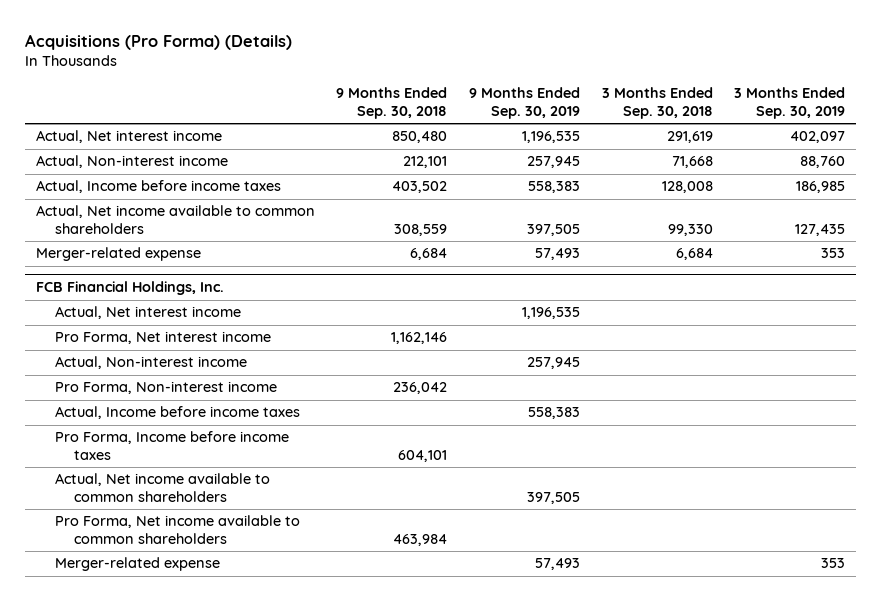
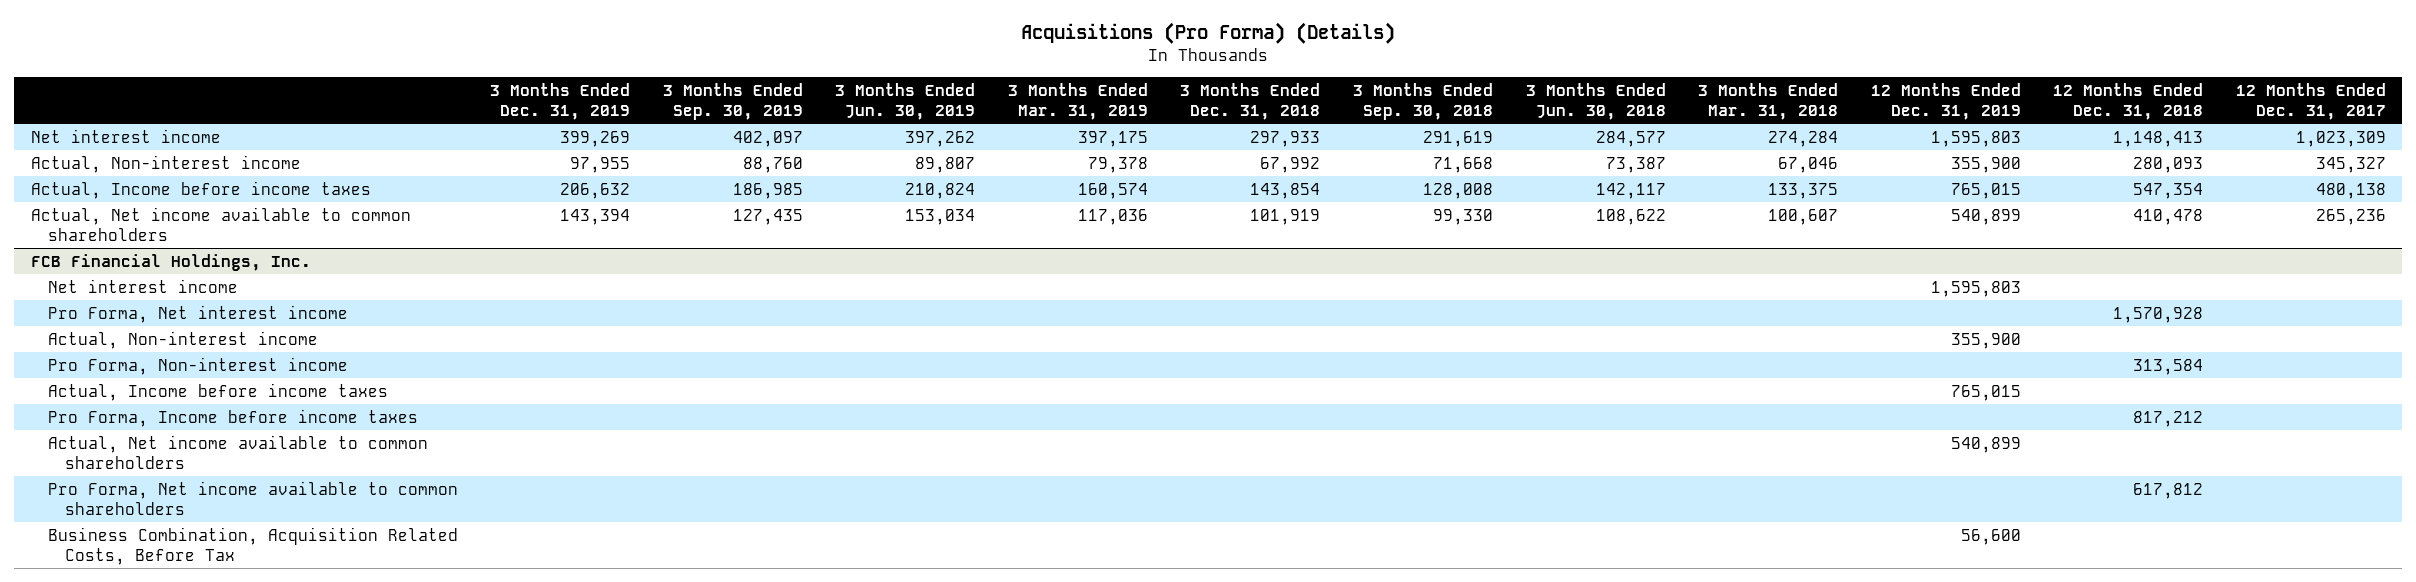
[336,87,448,119] 9 Months Ended Sep. 30, 2018 -> none
[468,87,580,119] 9 Months Ended Sep. 30, 2019 -> none
none -> [490,82,631,120] 3 Months Ended Dec. 31, 2019
none -> [835,82,976,120] 3 Months Ended Jun. 30, 2019
none -> [1007,82,1148,120] 3 Months Ended Mar. 31, 2019
none -> [1180,82,1321,120] 3 Months Ended Dec. 31, 2018
none -> [1525,82,1666,120] 3 Months Ended Jun. 30, 2018
none -> [1698,82,1839,120] 3 Months Ended Mar. 31, 2018
none -> [1870,82,2021,120] 12 Months Ended Dec. 31, 2019
none -> [2053,82,2204,120] 12 Months Ended Dec. 31, 2018
none -> [2235,82,2386,120] 12 Months Ended Dec. 31, 2017
[35,130,222,144] Actual, Net interest income -> [30,128,221,143] Net interest income
[35,247,201,262] Merger-related expense -> none
[54,306,241,320] Actual, Net interest income -> [47,278,238,293] Net interest income
[54,557,220,572] Merger-related expense -> none
none -> [47,526,458,565] Business Combination, Acquisition Related Costs, Before Tax

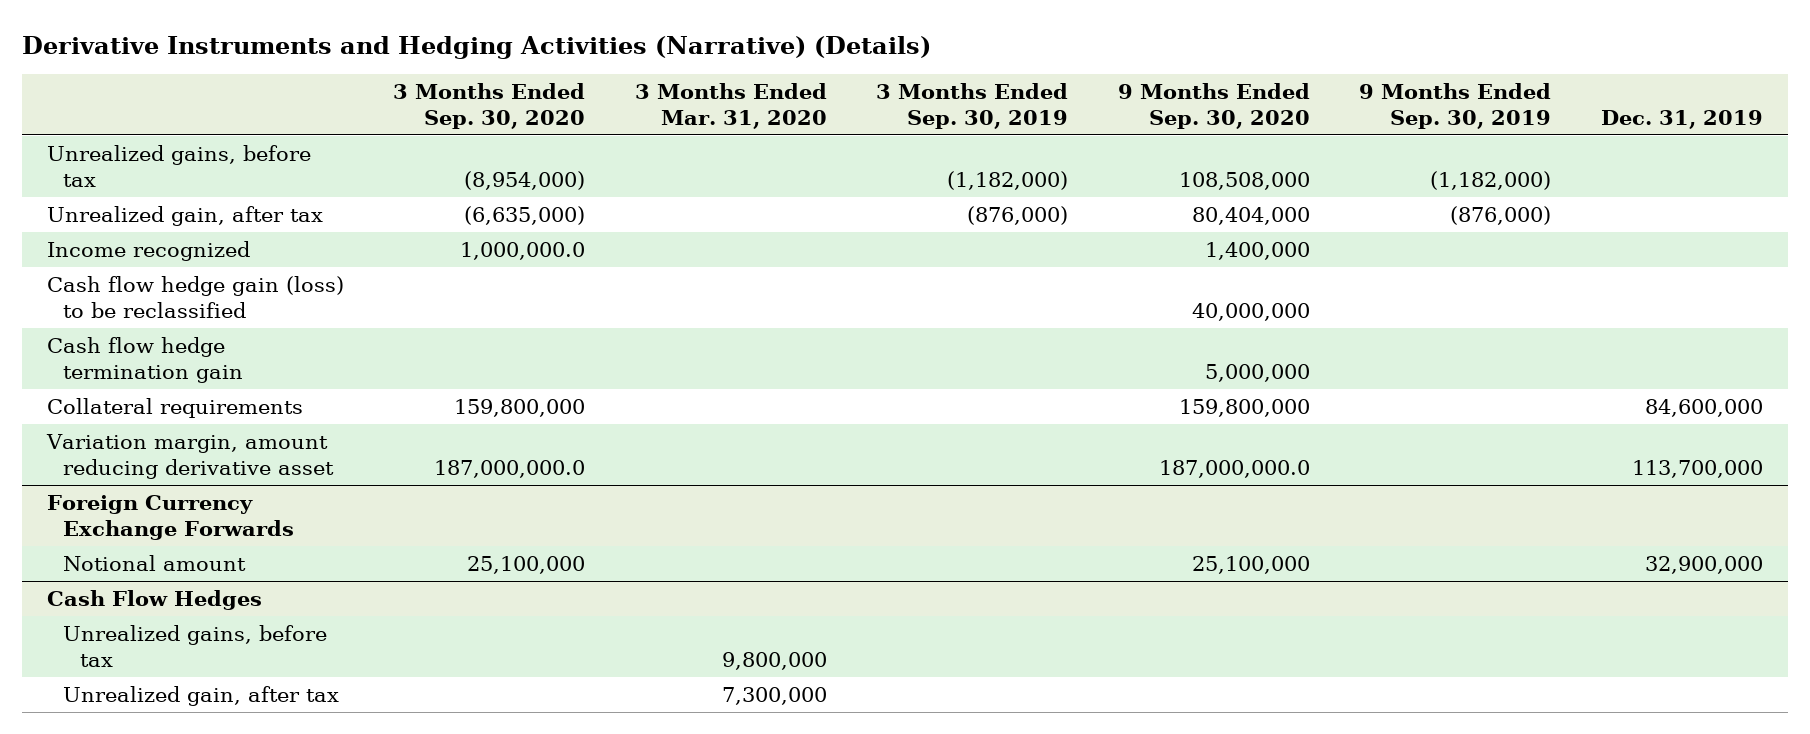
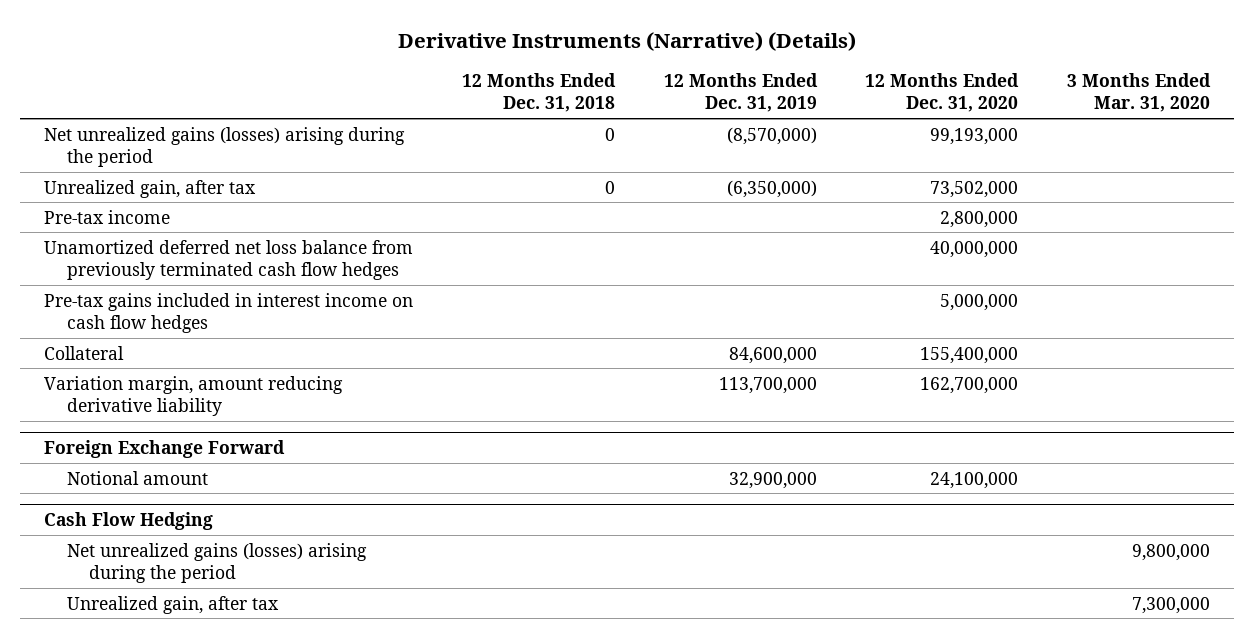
[21,35,931,59] Derivative Instruments and Hedging Activities (Narrative) (Details) -> [398,31,857,51] Derivative Instruments (Narrative) (Details)
[393,83,586,129] 3 Months Ended Sep. 30, 2020 -> none
[876,83,1069,129] 3 Months Ended Sep. 30, 2019 -> none
[1117,83,1310,129] 9 Months Ended Sep. 30, 2020 -> none
[1359,83,1552,129] 9 Months Ended Sep. 30, 2019 -> none
[1601,109,1764,129] Dec. 31, 2019 -> none
none -> [462,72,617,113] 12 Months Ended Dec. 31, 2018
none -> [663,72,818,113] 12 Months Ended Dec. 31, 2019
none -> [865,72,1020,113] 12 Months Ended Dec. 31, 2020
[46,144,311,187] Unrealized gains, before tax -> [44,126,406,167] Net unrealized gains (losses) arising during the period
[46,240,250,261] Income recognized -> [44,209,171,224] Pre-tax income
[46,275,344,318] Cash flow hedge gain (loss) to be reclassified -> [44,239,414,280] Unamortized deferred net loss balance from previously terminated cash flow hedges
[46,336,244,383] Cash flow hedge termination gain -> [44,292,414,333] Pre-tax gains included in interest income on cash flow hedges
[46,397,303,418] Collateral requirements -> [44,345,125,360] Collateral
[45,433,335,479] Variation margin, amount reducing derivative asset -> [44,375,344,416] Variation margin, amount reducing derivative liability
[46,494,295,540] Foreign Currency Exchange Forwards -> [44,439,286,458] Foreign Exchange Forward
[46,589,262,610] Cash Flow Hedges -> [44,511,214,530] Cash Flow Hedging
[63,624,328,667] Unrealized gains, before tax -> [66,542,367,583] Net unrealized gains (losses) arising during the period

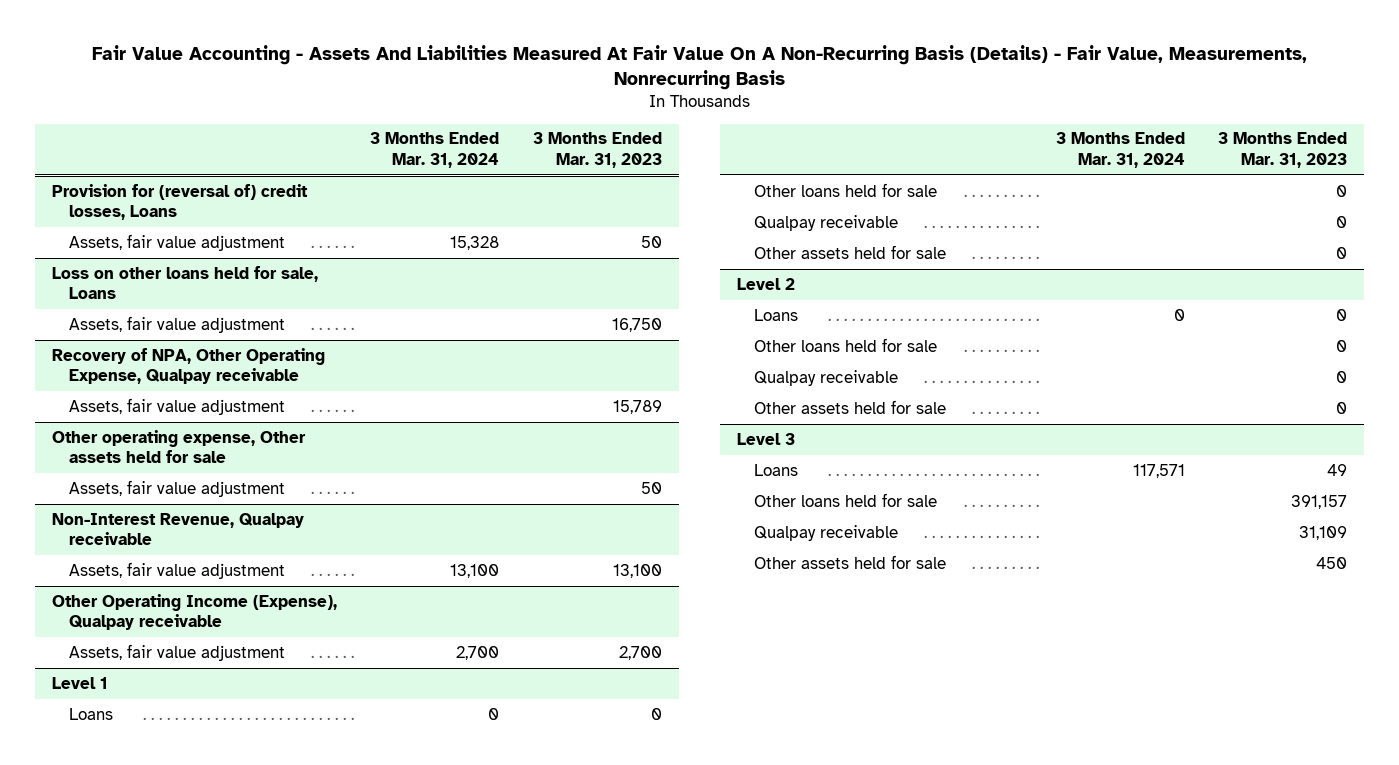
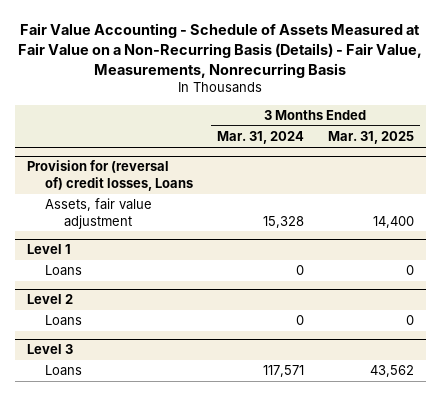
[91,45,1307,91] Fair Value Accounting - Assets And Liabilities Measured At Fair Value On A Non-Recurring Basis (Details) - Fair Value, Measurements, Nonrecurring Basis -> [18,22,423,78] Fair Value Accounting - Schedule of Assets Measured at Fair Value on a Non-Recurring Basis (Details) - Fair Value, Measurements, Nonrecurring Basis
[533,132,663,169] 3 Months Ended Mar. 31, 2023 -> none
none -> [327,131,414,145] Mar. 31, 2025
[51,265,318,300] Loss on other loans held for sale, Loans -> none
[68,315,285,333] Assets, fair value adjustment -> none
[51,347,325,385] Recovery of NPA, Other Operating Expense, Qualpay receivable -> none
[68,397,285,415] Assets, fair value adjustment -> none
[51,429,306,464] Other operating expense, Other assets held for sale -> none
[68,479,285,497] Assets, fair value adjustment -> none
[51,512,304,546] Non-Interest Revenue, Qualpay receivable -> none
[68,561,285,579] Assets, fair value adjustment -> none
[51,593,337,631] Other Operating Income (Expense), Qualpay receivable -> none
[68,643,285,661] Assets, fair value adjustment -> none
[753,182,937,197] Other loans held for sale -> none
[753,214,898,231] Qualpay receivable -> none
[753,244,946,259] Other assets held for sale -> none
[753,337,937,352] Other loans held for sale -> none
[753,369,898,386] Qualpay receivable -> none
[753,399,946,414] Other assets held for sale -> none
[753,492,937,507] Other loans held for sale -> none
[753,524,898,541] Qualpay receivable -> none
[753,554,946,569] Other assets held for sale -> none

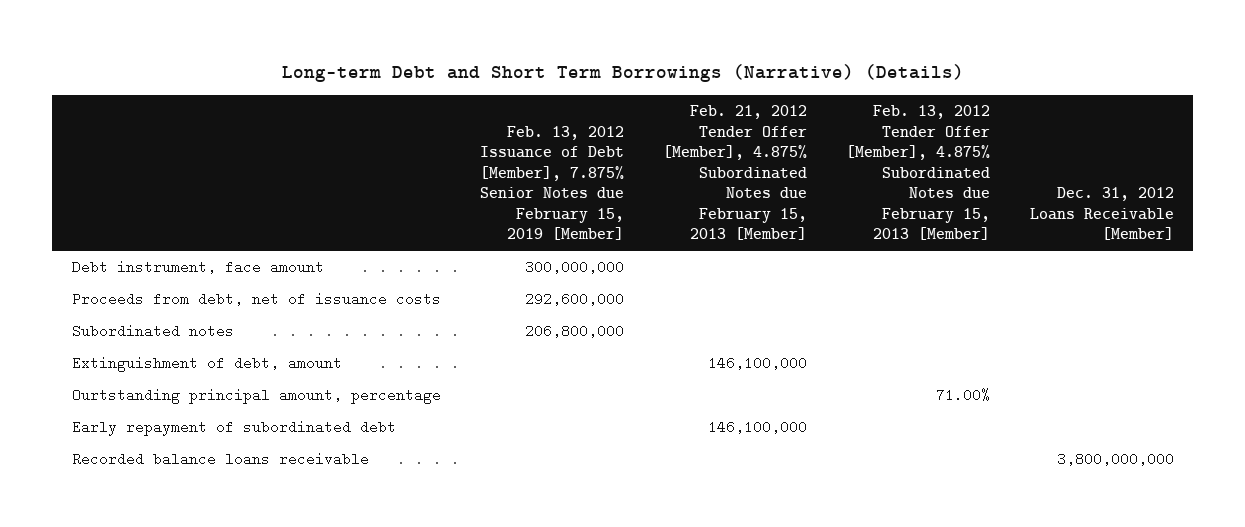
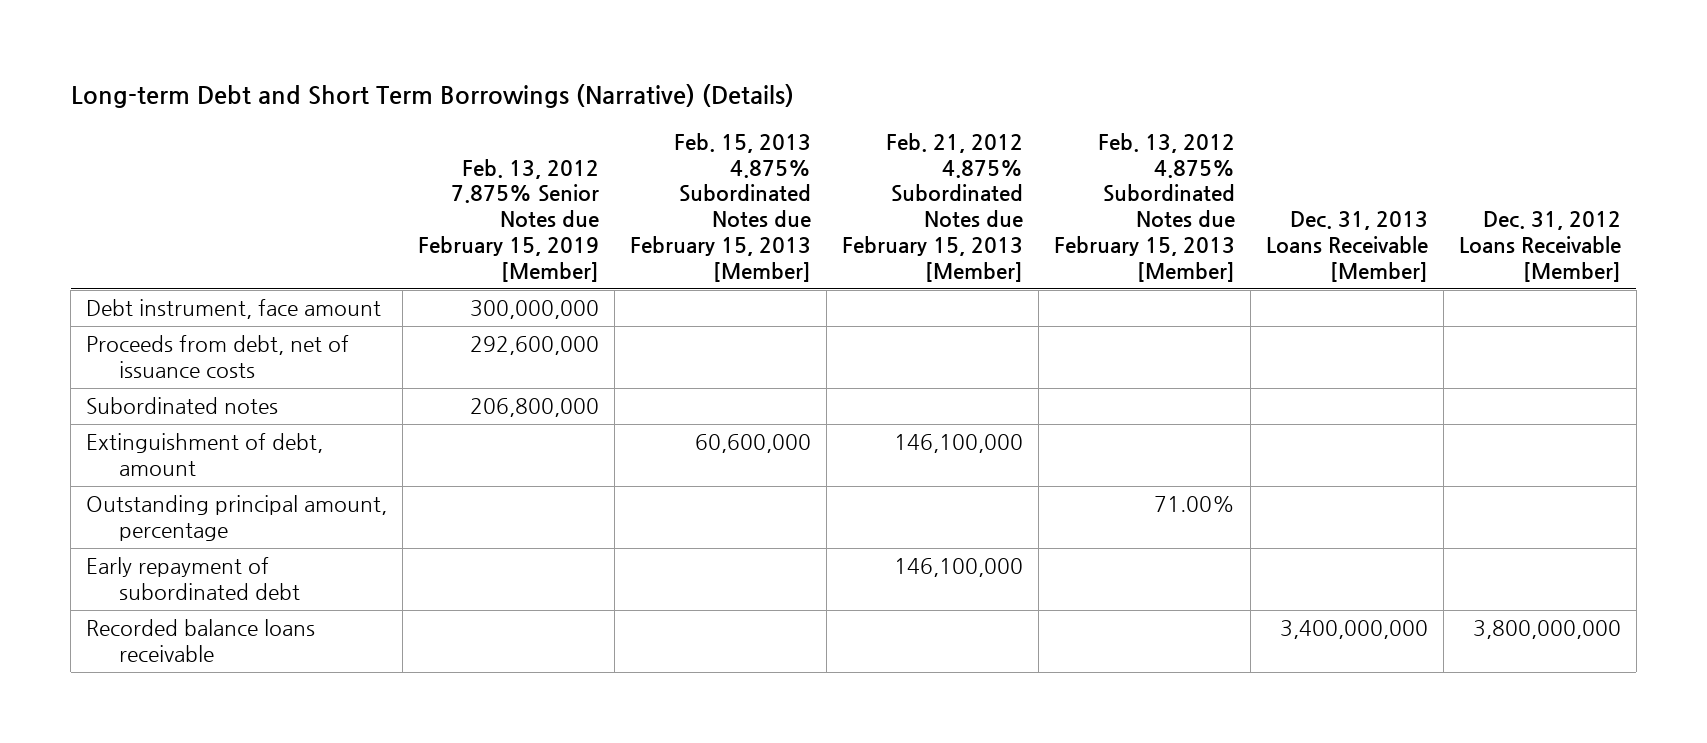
[479,125,624,241] Feb. 13, 2012 Issuance of Debt [Member], 7.875% Senior Notes due February 15, 2019 [Member] -> none
[663,105,808,241] Feb. 21, 2012 Tender Offer [Member], 4.875% Subordinated Notes due February 15, 2013 [Member] -> none
[846,105,991,241] Feb. 13, 2012 Tender Offer [Member], 4.875% Subordinated Notes due February 15, 2013 [Member] -> none
none -> [418,158,600,283] Feb. 13, 2012 7.875% Senior Notes due February 15, 2019 [Member]
none -> [630,132,812,283] Feb. 15, 2013 4.875% Subordinated Notes due February 15, 2013 [Member]
none -> [842,132,1024,283] Feb. 21, 2012 4.875% Subordinated Notes due February 15, 2013 [Member]
none -> [1054,132,1236,283] Feb. 13, 2012 4.875% Subordinated Notes due February 15, 2013 [Member]
none -> [1266,211,1429,283] Dec. 31, 2013 Loans Receivable [Member]
[71,388,441,405] Ourtstanding principal amount, percentage -> [86,495,388,541] Outstanding principal amount, percentage

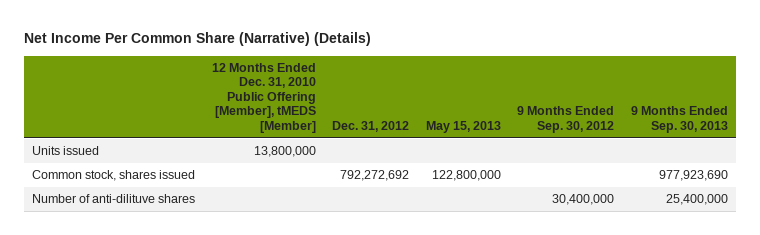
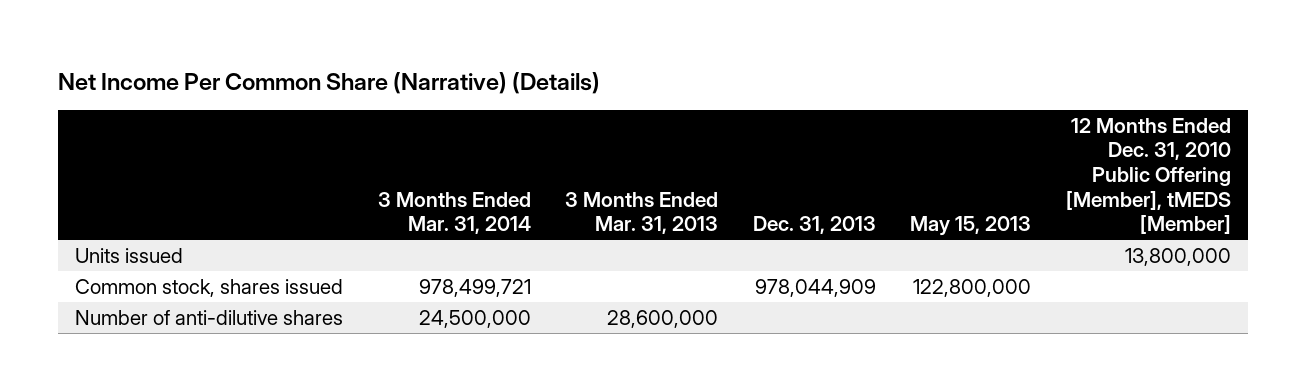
[332,120,410,132] Dec. 31, 2012 -> none
[517,106,615,133] 9 Months Ended Sep. 30, 2012 -> none
[630,106,728,133] 9 Months Ended Sep. 30, 2013 -> none
none -> [377,191,531,235] 3 Months Ended Mar. 31, 2014
none -> [565,191,719,235] 3 Months Ended Mar. 31, 2013
none -> [752,216,876,235] Dec. 31, 2013
[32,194,196,204] Number of anti-dilituve shares -> [75,309,344,325] Number of anti-dilutive shares

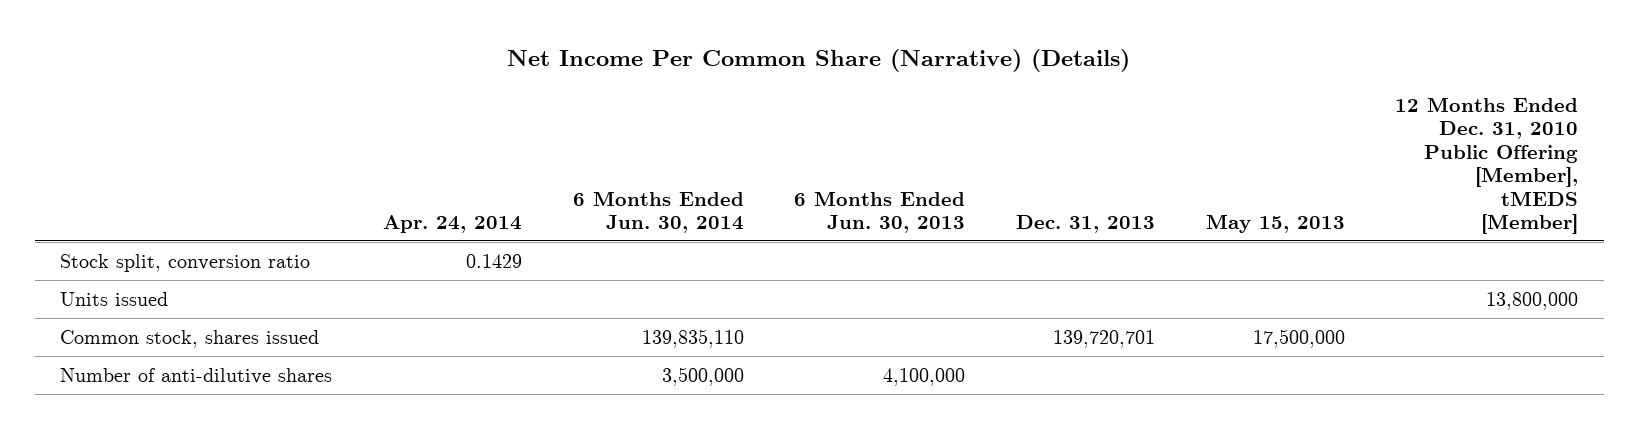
[377,191,531,235] 3 Months Ended Mar. 31, 2014 -> none
[565,191,719,235] 3 Months Ended Mar. 31, 2013 -> none
none -> [383,215,523,234] Apr. 24, 2014
none -> [572,190,744,234] 6 Months Ended Jun. 30, 2014
none -> [794,190,966,234] 6 Months Ended Jun. 30, 2013
none -> [60,253,311,272] Stock split, conversion ratio
[754,278,876,297] 978,044,909 -> [1053,329,1156,348] 139,720,701
[913,278,1032,297] 122,800,000 -> [1252,328,1345,348] 17,500,000

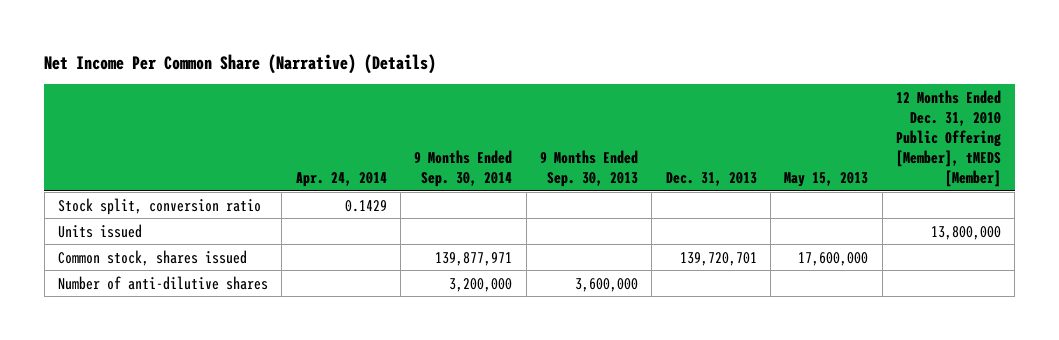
[572,190,744,234] 6 Months Ended Jun. 30, 2014 -> none
[794,190,966,234] 6 Months Ended Jun. 30, 2013 -> none
none -> [414,150,513,188] 9 Months Ended Sep. 30, 2014
none -> [540,150,639,188] 9 Months Ended Sep. 30, 2013
[1252,328,1345,348] 17,500,000 -> [798,251,869,266] 17,600,000

